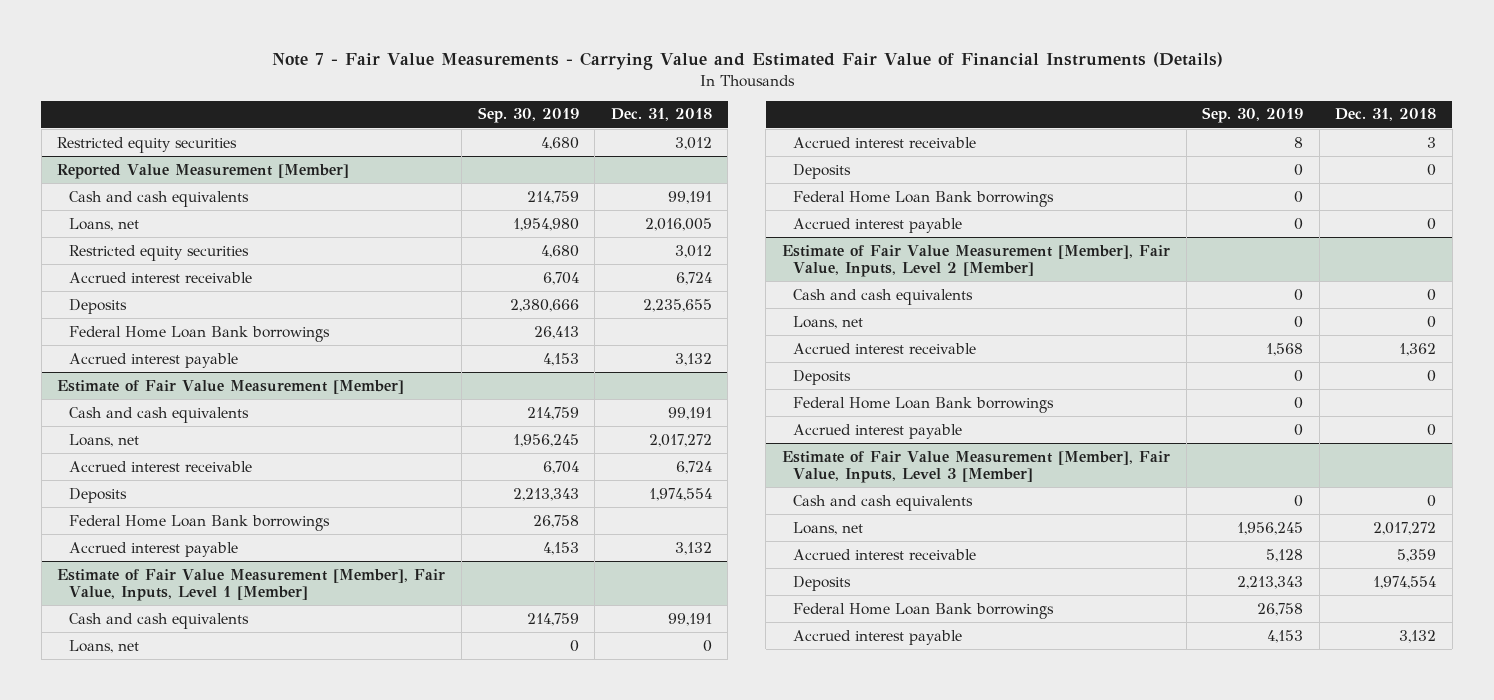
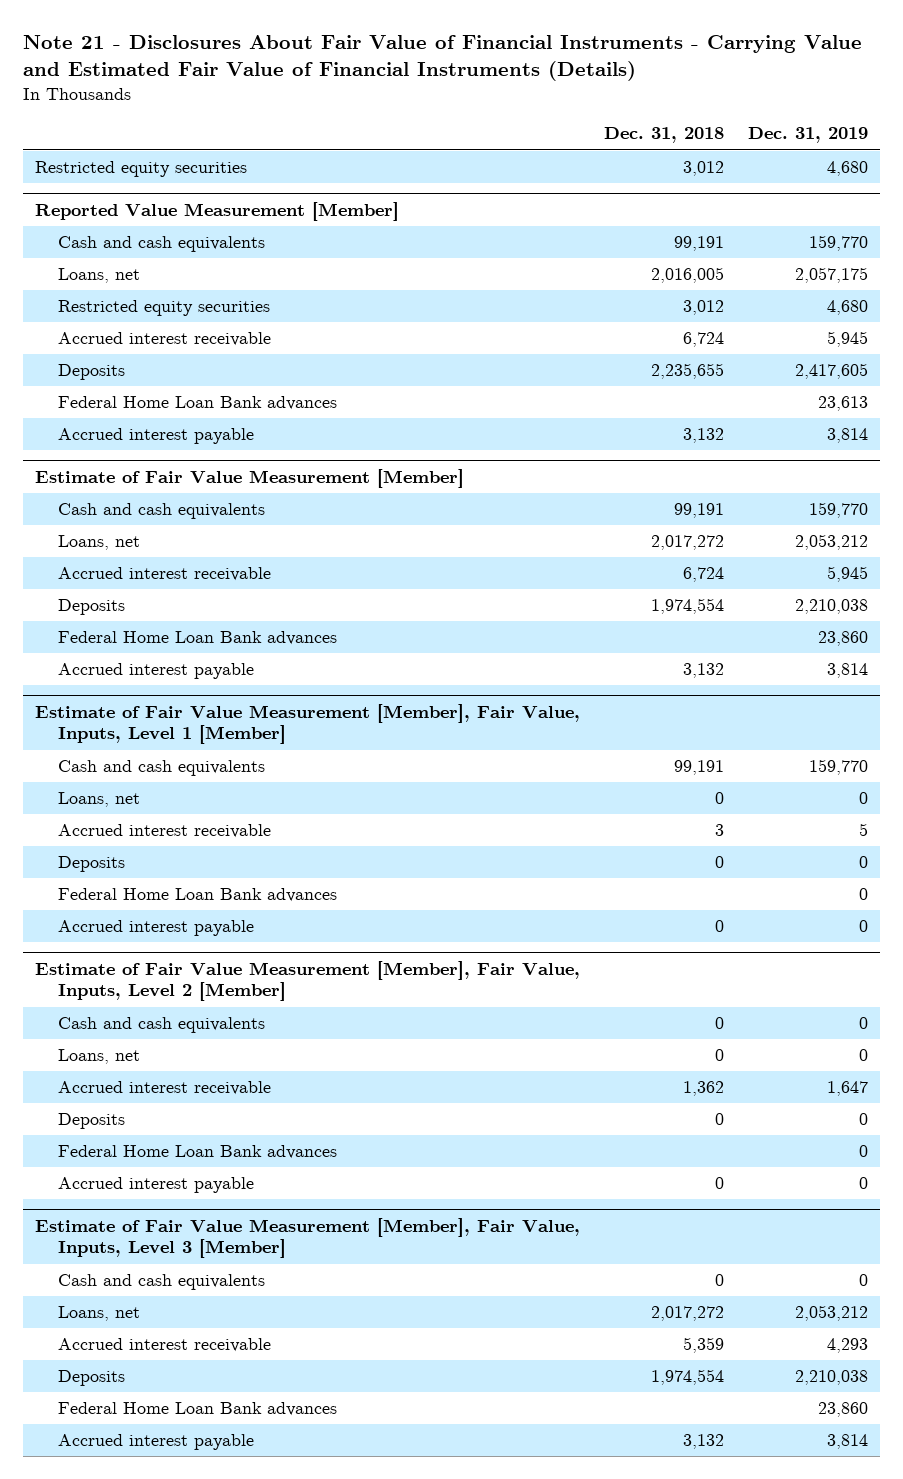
[271,52,1223,71] Note 7 - Fair Value Measurements - Carrying Value and Estimated Fair Value of Financial Instruments (Details) -> [22,35,862,82] Note 21 - Disclosures About Fair Value of Financial Instruments - Carrying Value and Estimated Fair Value of Financial Instruments (Details)
[477,107,579,124] Sep. 30, 2019 -> none
none -> [747,127,868,144] Dec. 31, 2019
[68,325,330,342] Federal Home Loan Bank borrowings -> [58,396,338,411] Federal Home Loan Bank advances
[68,514,330,531] Federal Home Loan Bank borrowings -> [58,631,338,646] Federal Home Loan Bank advances
[793,190,1055,207] Federal Home Loan Bank borrowings -> [58,888,338,903] Federal Home Loan Bank advances
[793,396,1055,413] Federal Home Loan Bank borrowings -> [58,1145,338,1160] Federal Home Loan Bank advances
[793,602,1055,619] Federal Home Loan Bank borrowings -> [58,1402,338,1417] Federal Home Loan Bank advances

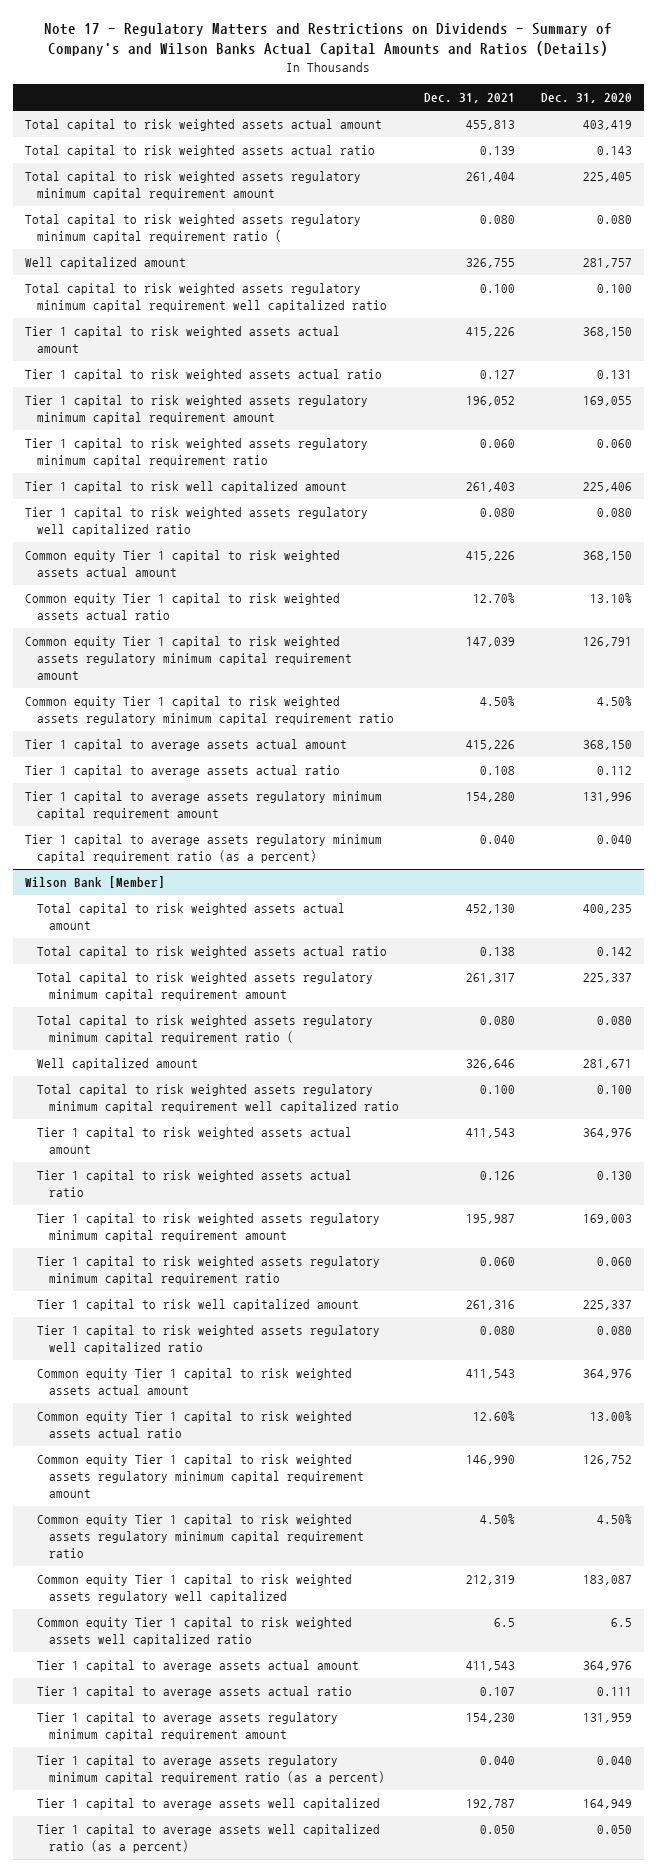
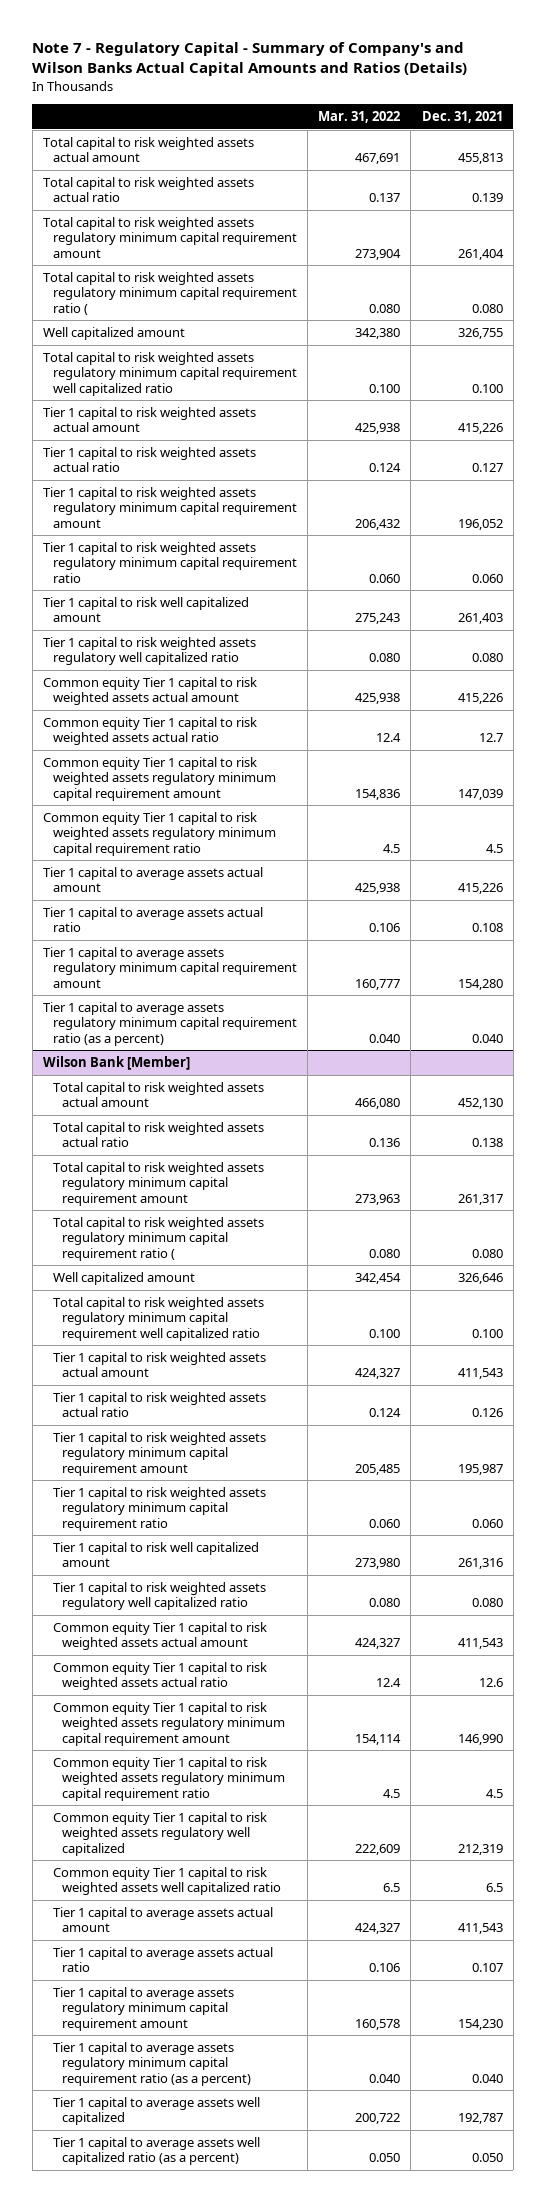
[44,22,613,57] Note 17 - Regulatory Matters and Restrictions on Dividends - Summary of Company's and Wilson Banks Actual Capital Amounts and Ratios (Details) -> [32,41,468,77] Note 7 - Regulatory Capital - Summary of Company's and Wilson Banks Actual Capital Amounts and Ratios (Details)
[540,93,632,104] Dec. 31, 2020 -> none
none -> [318,110,401,123] Mar. 31, 2022
[473,593,516,604] 12.70% -> [478,733,503,743] 12.7
[480,696,516,707] 4.50% -> [485,843,503,853] 4.5
[473,1411,516,1422] 12.60% -> [478,1678,503,1688] 12.6
[480,1514,516,1525] 4.50% -> [485,1788,503,1798] 4.5

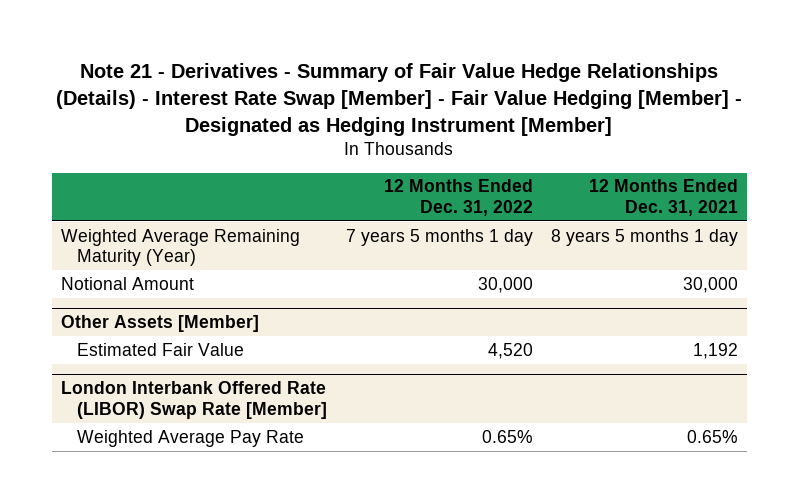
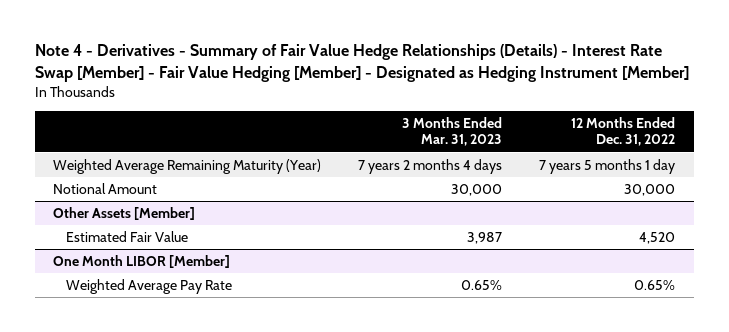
[56,63,743,137] Note 21 - Derivatives - Summary of Fair Value Hedge Relationships (Details) - Interest Rate Swap [Member] - Fair Value Hedging [Member] - Designated as Hedging Instrument [Member] -> [34,44,689,83] Note 4 - Derivatives - Summary of Fair Value Hedge Relationships (Details) - Interest Rate Swap [Member] - Fair Value Hedging [Member] - Designated as Hedging Instrument [Member]
[588,179,738,217] 12 Months Ended Dec. 31, 2021 -> none
none -> [402,116,503,147] 3 Months Ended Mar. 31, 2023
[60,381,328,419] London Interbank Offered Rate (LIBOR) Swap Rate [Member] -> [53,255,231,269] One Month LIBOR [Member]

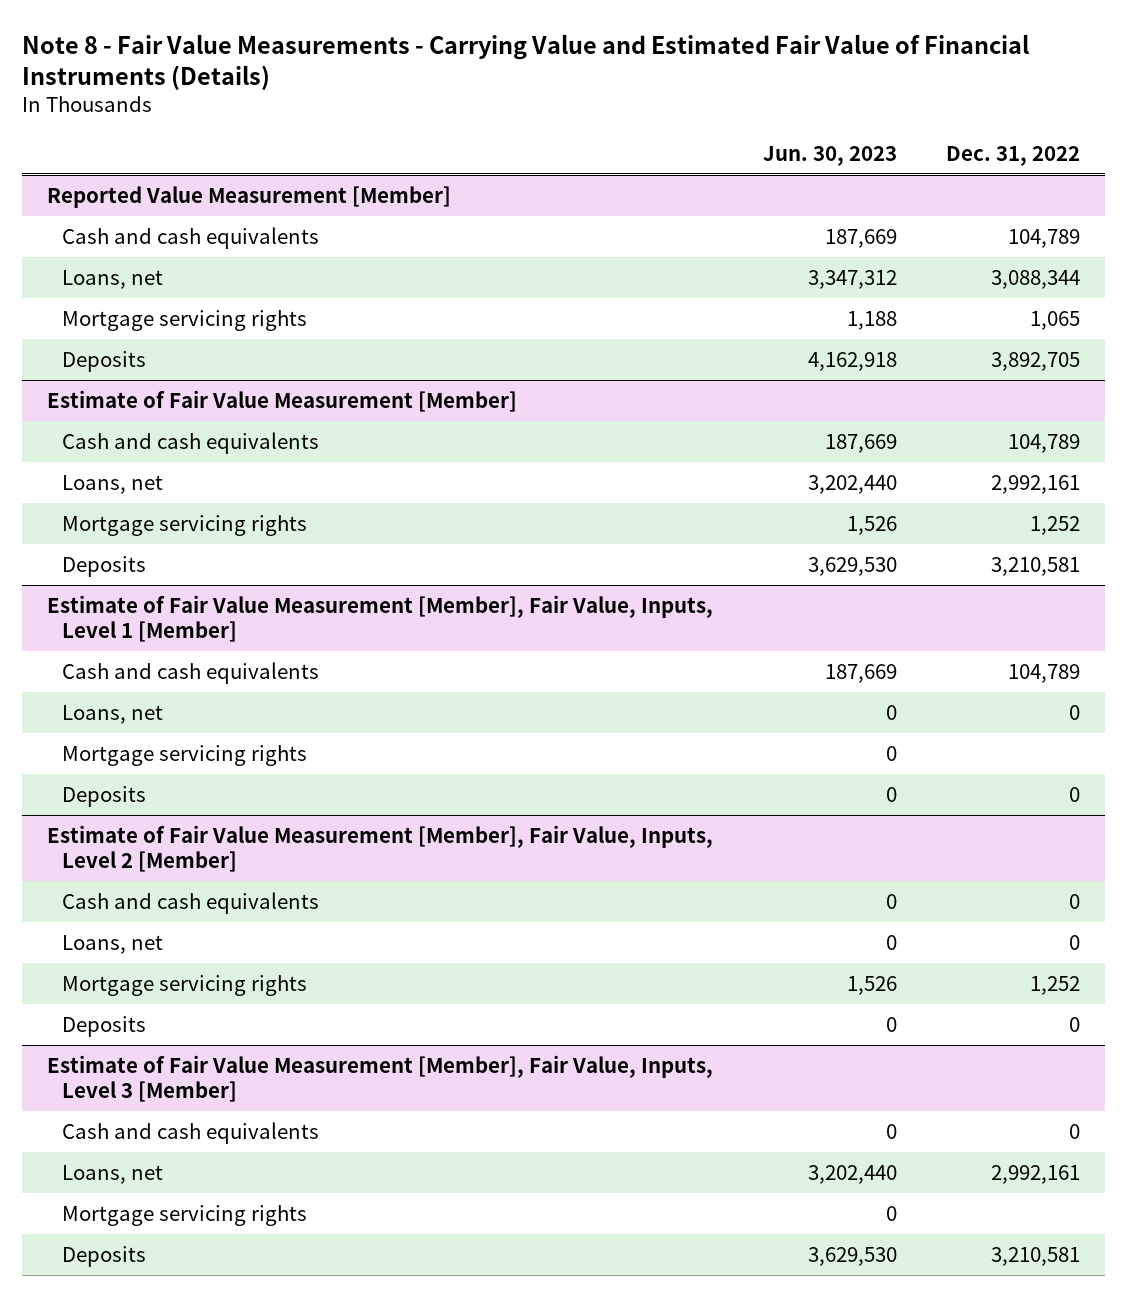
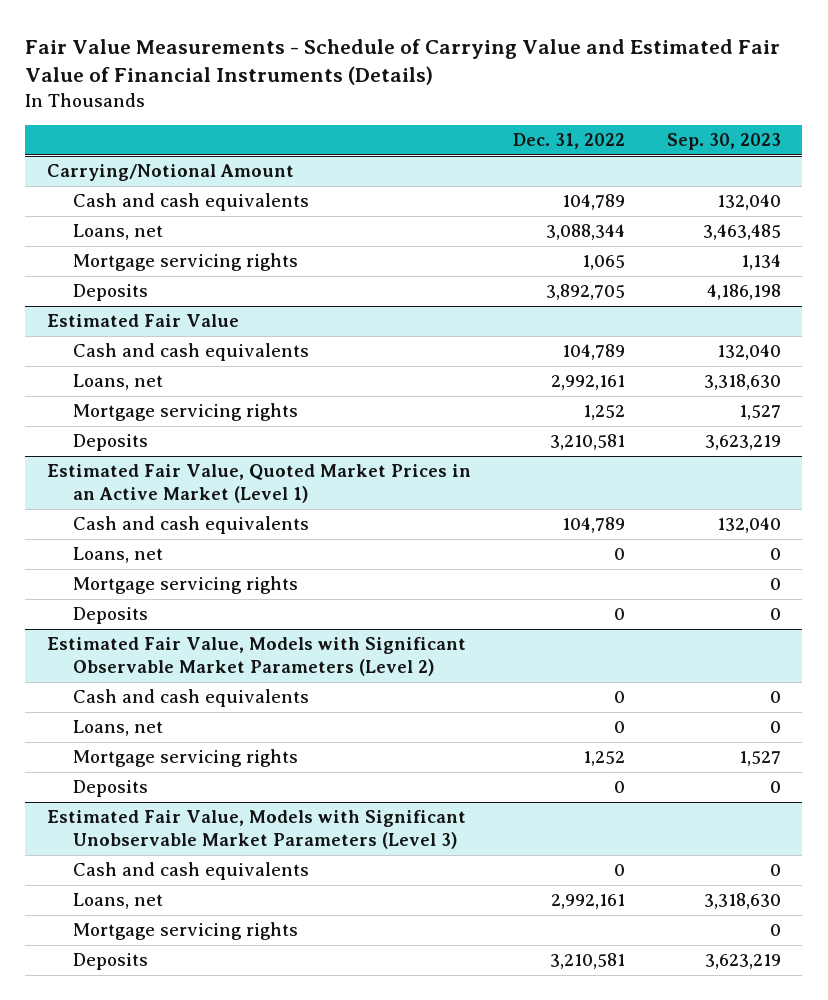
[22,33,1030,91] Note 8 - Fair Value Measurements - Carrying Value and Estimated Fair Value of Financial Instruments (Details) -> [25,38,781,86] Fair Value Measurements - Schedule of Carrying Value and Estimated Fair Value of Financial Instruments (Details)
[762,145,897,166] Jun. 30, 2023 -> none
none -> [667,133,782,151] Sep. 30, 2023
[47,185,452,208] Reported Value Measurement [Member] -> [46,164,294,182] Carrying/Notional Amount
[47,389,518,412] Estimate of Fair Value Measurement [Member] -> [46,314,239,328] Estimated Fair Value
[47,594,714,643] Estimate of Fair Value Measurement [Member], Fair Value, Inputs, Level 1 [Member] -> none
none -> [46,464,471,504] Estimated Fair Value, Quoted Market Prices in an Active Market (Level 1)
[47,824,714,873] Estimate of Fair Value Measurement [Member], Fair Value, Inputs, Level 2 [Member] -> none
none -> [46,637,466,677] Estimated Fair Value, Models with Significant Observable Market Parameters (Level 2)
[47,1054,714,1103] Estimate of Fair Value Measurement [Member], Fair Value, Inputs, Level 3 [Member] -> none
none -> [46,810,466,850] Estimated Fair Value, Models with Significant Unobservable Market Parameters (Level 3)

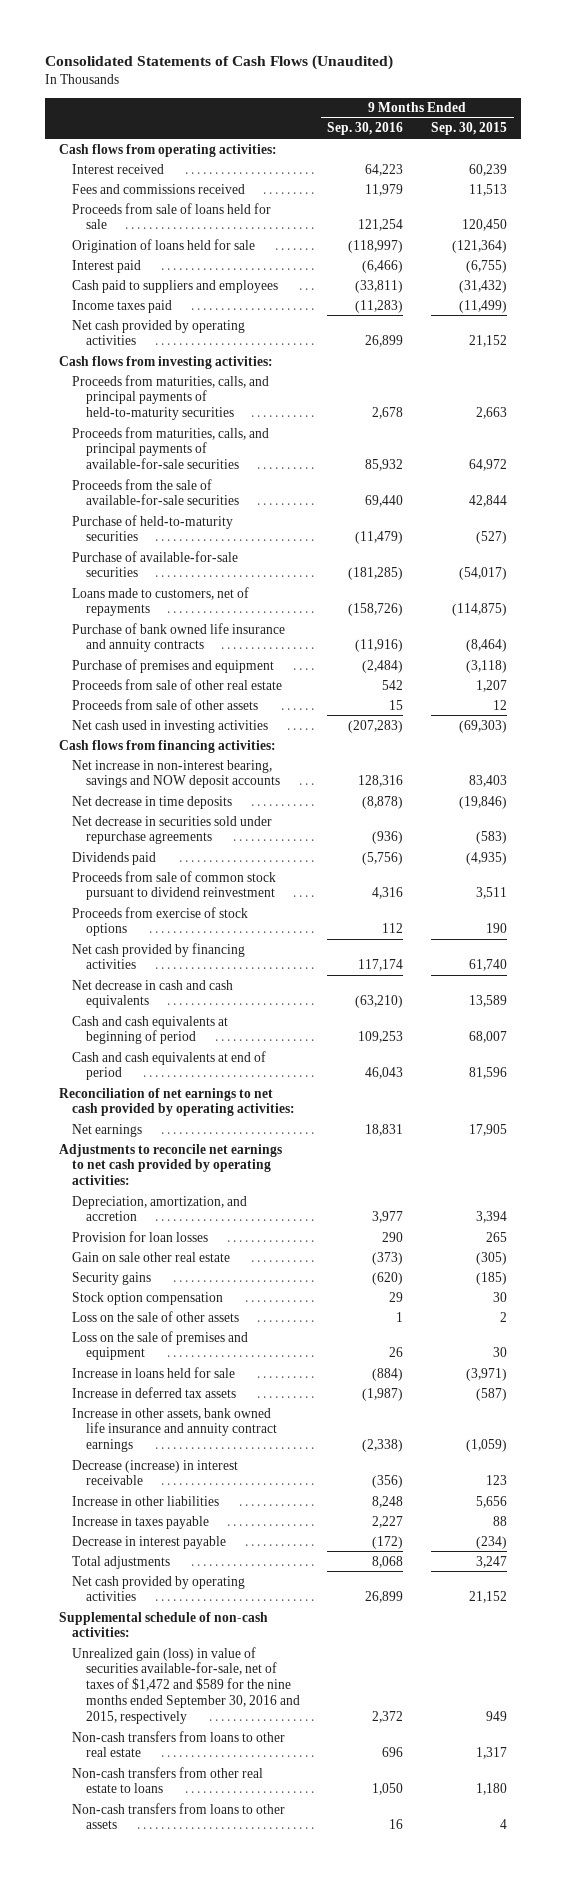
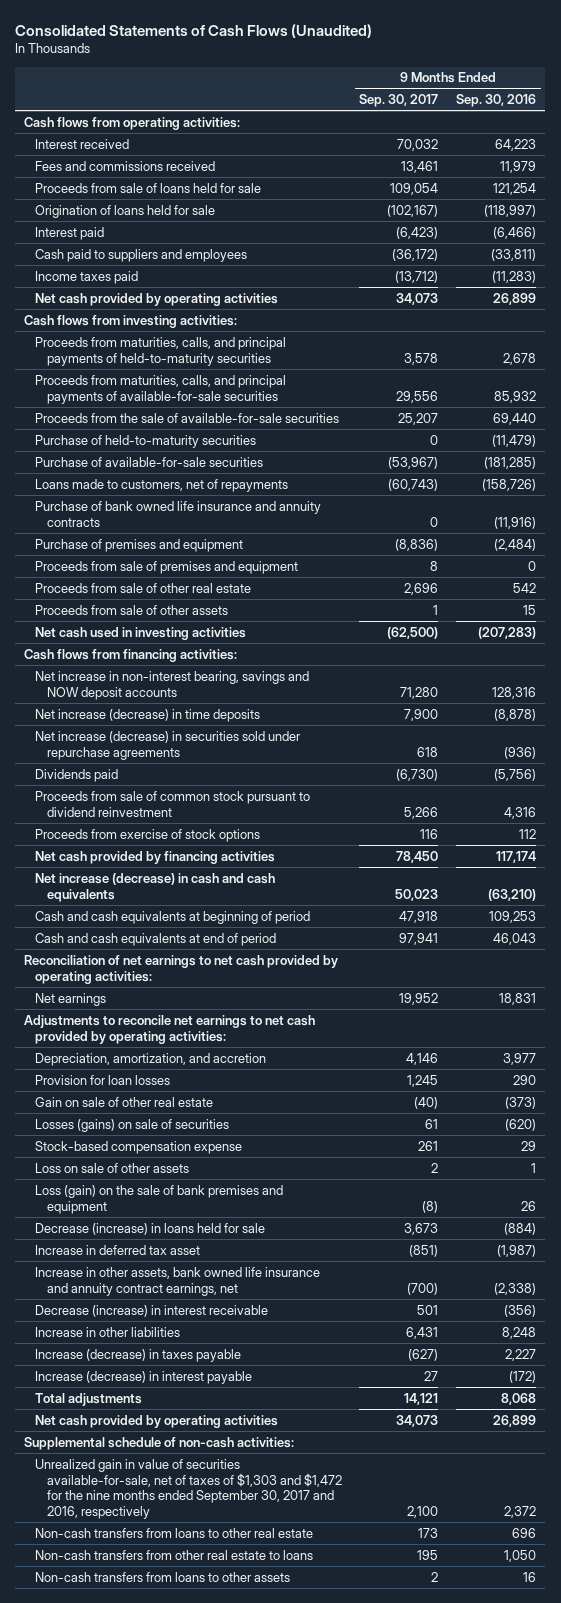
[431,122,508,136] Sep. 30, 2015 -> none
none -> [359,94,439,108] Sep. 30, 2017
none -> [35,560,299,574] Proceeds from sale of premises and equipment
[72,795,233,809] Net decrease in time deposits -> [35,708,261,722] Net increase (decrease) in time deposits
[72,815,273,845] Net decrease in securities sold under repurchase agreements -> [35,730,301,760] Net increase (decrease) in securities sold under repurchase agreements
[72,979,234,1009] Net decrease in cash and cash equivalents -> [35,872,276,902] Net increase (decrease) in cash and cash equivalents
[72,1251,231,1262] Gain on sale other real estate -> [35,1096,214,1107] Gain on sale of other real estate
[72,1271,152,1285] Security gains -> [35,1118,230,1132] Losses (gains) on sale of securities
[72,1291,224,1305] Stock option compensation -> [35,1140,243,1154] Stock-based compensation expense
[72,1310,240,1322] Loss on the sale of other assets -> [35,1162,190,1173] Loss on sale of other assets
[72,1330,249,1361] Loss on the sale of premises and equipment -> [35,1184,284,1214] Loss (gain) on the sale of bank premises and equipment
[72,1366,236,1378] Increase in loans held for sale -> [35,1222,266,1235] Decrease (increase) in loans held for sale
[72,1386,237,1398] Increase in deferred tax assets -> [35,1244,201,1255] Increase in deferred tax asset
[72,1407,277,1453] Increase in other assets, bank owned life insurance and annuity contract earnings -> [35,1266,321,1296] Increase in other assets, bank owned life insurance and annuity contract earnings, net
[72,1515,210,1529] Increase in taxes payable -> [35,1348,242,1362] Increase (decrease) in taxes payable
[72,1535,227,1549] Decrease in interest payable -> [35,1370,253,1384] Increase (decrease) in interest payable
[72,1646,300,1725] Unrealized gain (loss) in value of securities available-for-sale, net of taxes of $1,472 and $589 for the nine months ended September 30, 2016 and 2015, respectively -> [35,1458,342,1520] Unrealized gain in value of securities available-for-sale, net of taxes of $1,303 and $1,472 for the nine months ended September 30, 2017 and 2016, respectively

